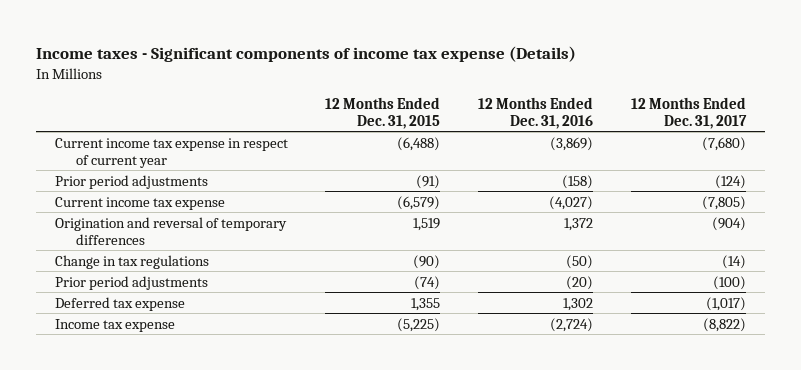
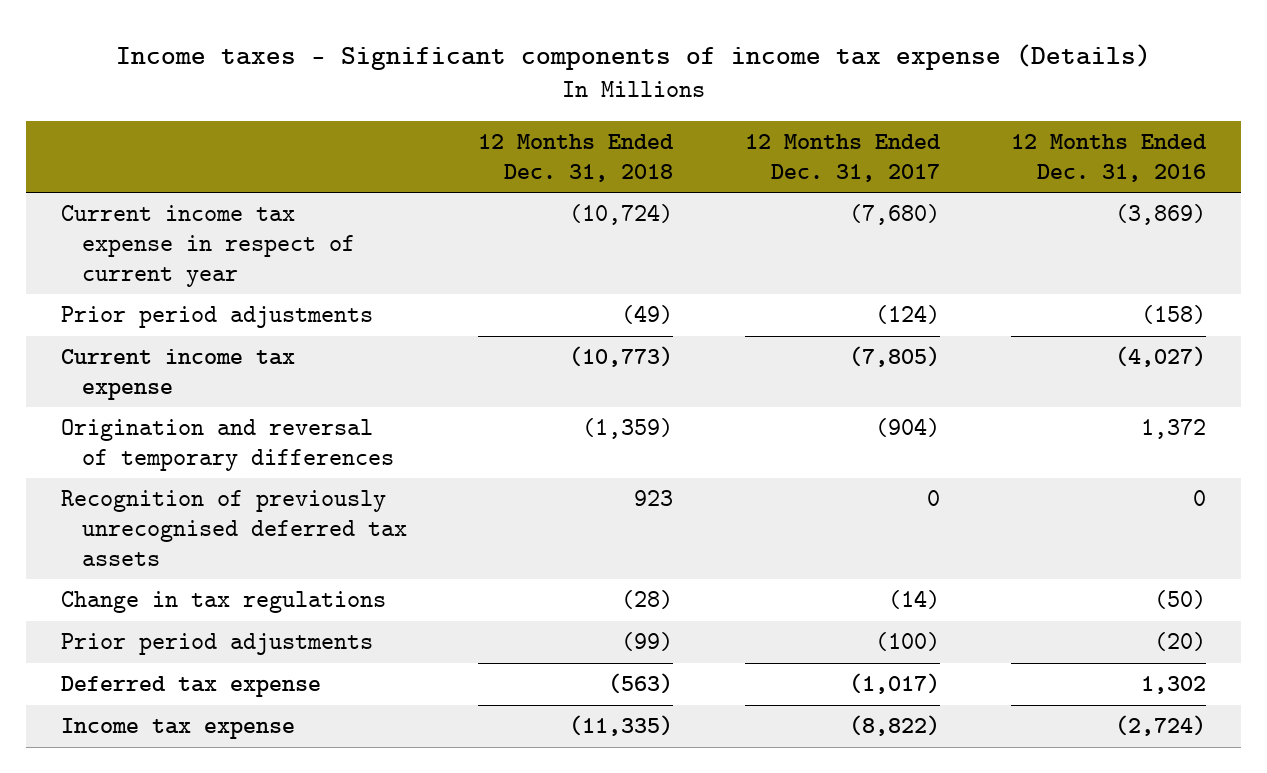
[325,96,441,129] 12 Months Ended Dec. 31, 2015 -> none
none -> [478,134,675,182] 12 Months Ended Dec. 31, 2018
none -> [61,490,408,566] Recognition of previously unrecognised deferred tax assets

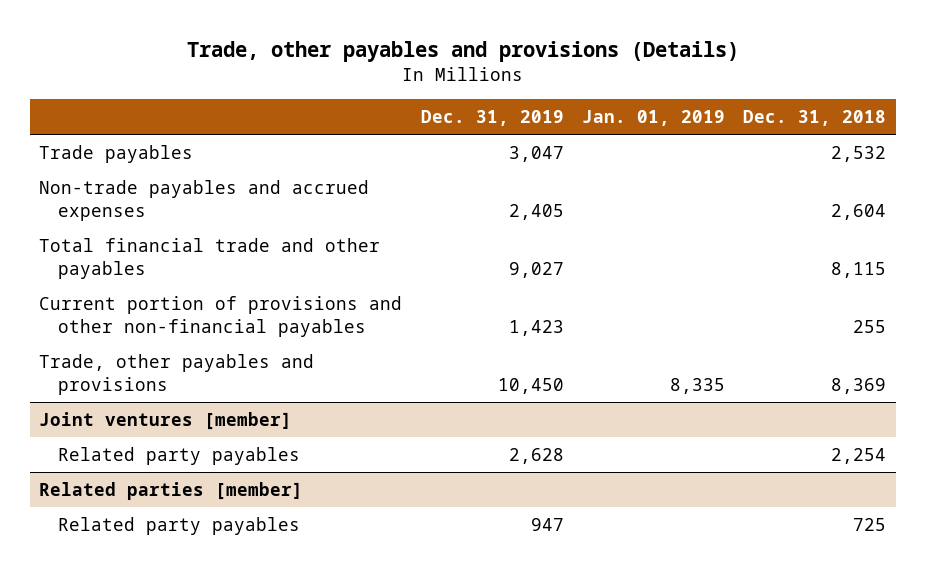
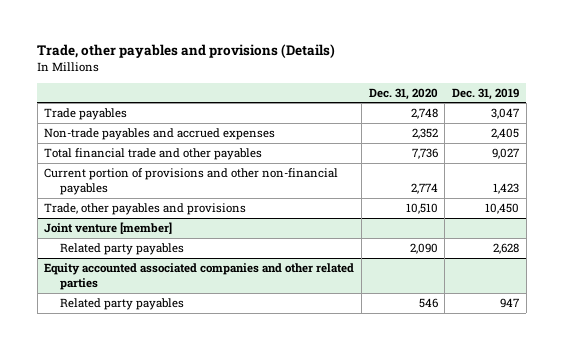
[581,109,725,126] Jan. 01, 2019 -> none
[743,109,887,126] Dec. 31, 2018 -> none
none -> [368,87,438,100] Dec. 31, 2020
[39,412,293,431] Joint ventures [member] -> [44,222,173,235] Joint venture [member]
[39,482,304,501] Related parties [member] -> [44,263,355,290] Equity accounted associated companies and other related parties

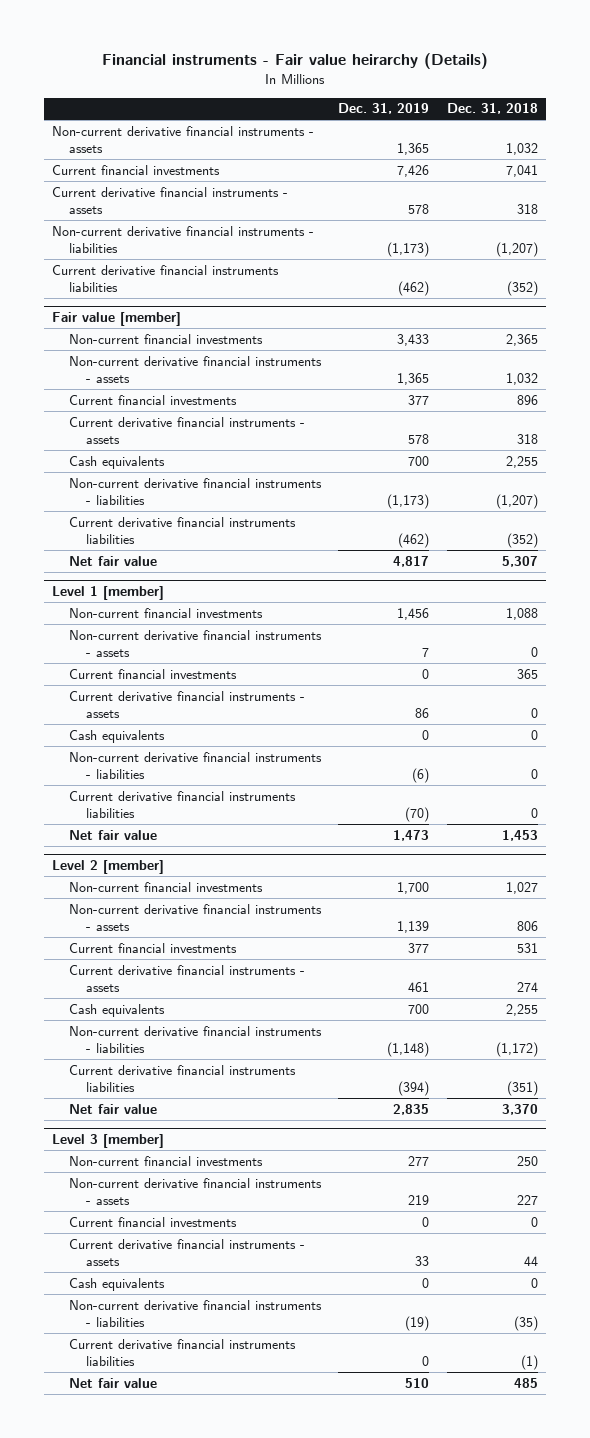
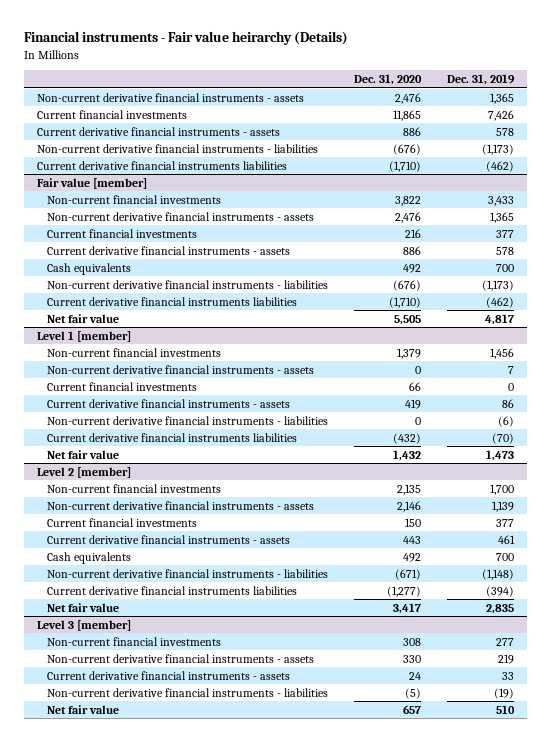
[446,103,538,115] Dec. 31, 2018 -> none
none -> [354,74,423,86] Dec. 31, 2020
[69,729,166,743] Cash equivalents -> none
[69,1216,238,1227] Current financial investments -> none
[69,1277,166,1291] Cash equivalents -> none
[69,1338,297,1367] Current derivative financial instruments liabilities -> none

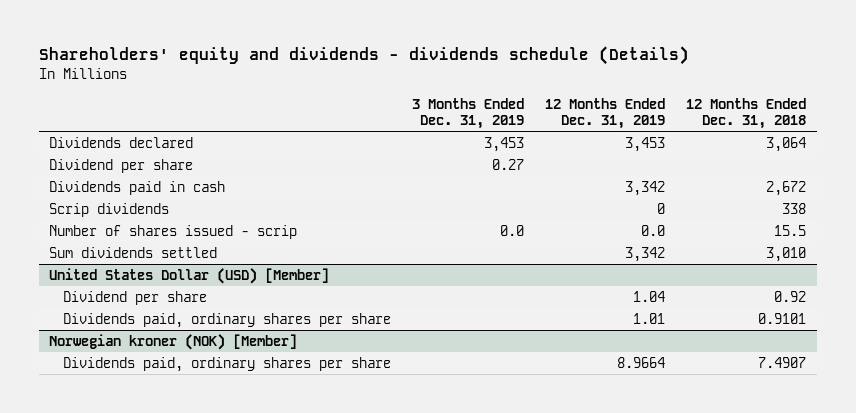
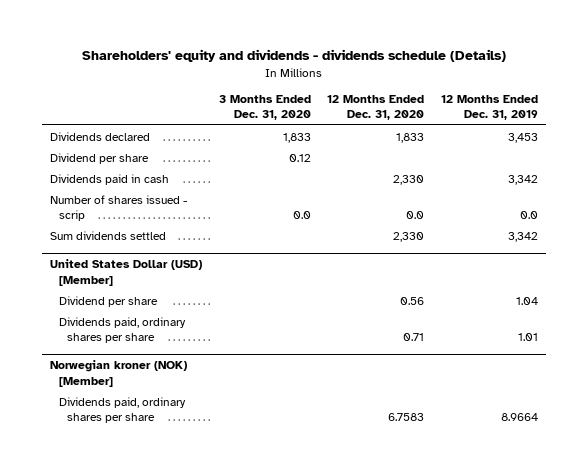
[412,97,525,130] 3 Months Ended Dec. 31, 2019 -> none
[686,97,807,130] 12 Months Ended Dec. 31, 2018 -> none
none -> [218,95,311,121] 3 Months Ended Dec. 31, 2020
none -> [327,95,425,121] 12 Months Ended Dec. 31, 2020
[49,202,170,217] Scrip dividends -> none

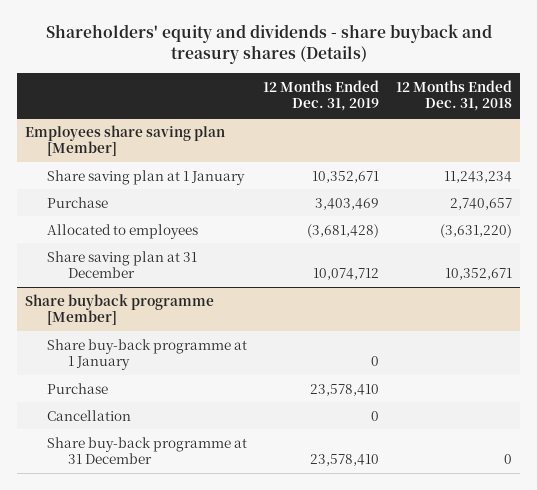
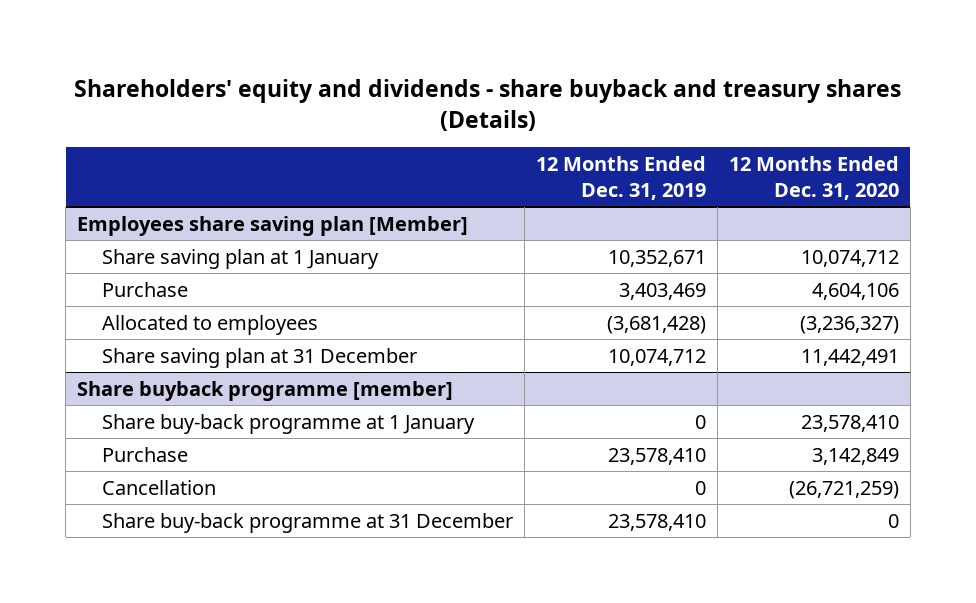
[395,79,512,112] 12 Months Ended Dec. 31, 2018 -> none
none -> [728,156,899,200] 12 Months Ended Dec. 31, 2020
[25,293,215,326] Share buyback programme [Member] -> [77,380,454,401] Share buyback programme [member]

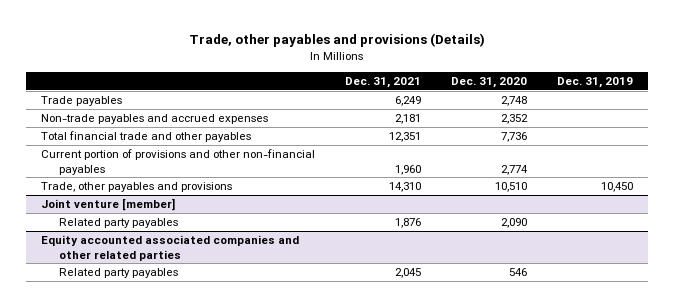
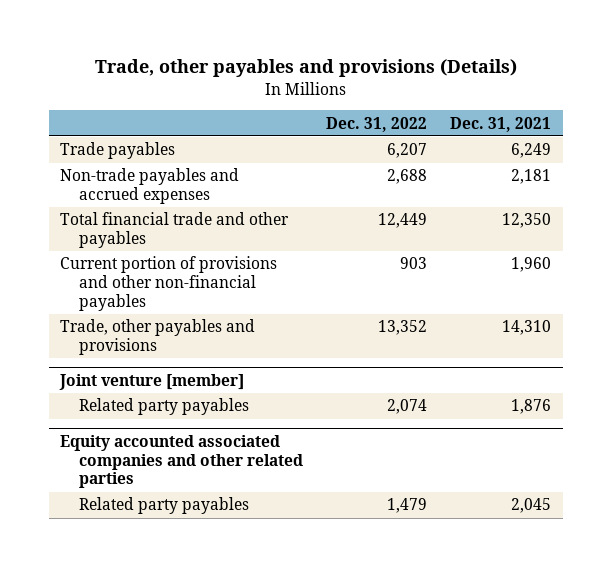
[451,76,528,88] Dec. 31, 2020 -> none
[557,76,634,88] Dec. 31, 2019 -> none
none -> [326,116,428,132] Dec. 31, 2022
[389,132,422,143] 12,351 -> [502,213,552,229] 12,350

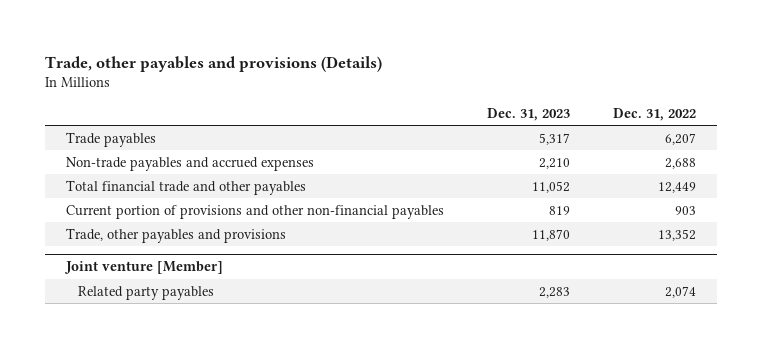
[450,116,552,132] Dec. 31, 2021 -> none
none -> [487,108,571,122] Dec. 31, 2023
[59,373,245,390] Joint venture [member] -> [64,261,224,275] Joint venture [Member]
[60,434,304,489] Equity accounted associated companies and other related parties -> none
[79,497,250,515] Related party payables -> none

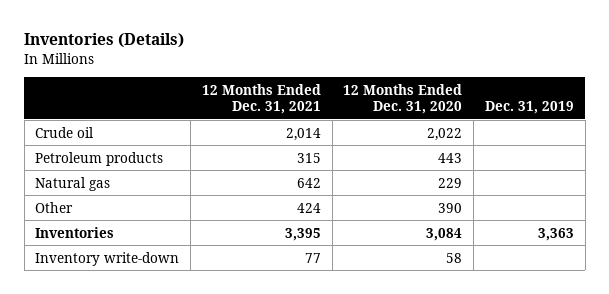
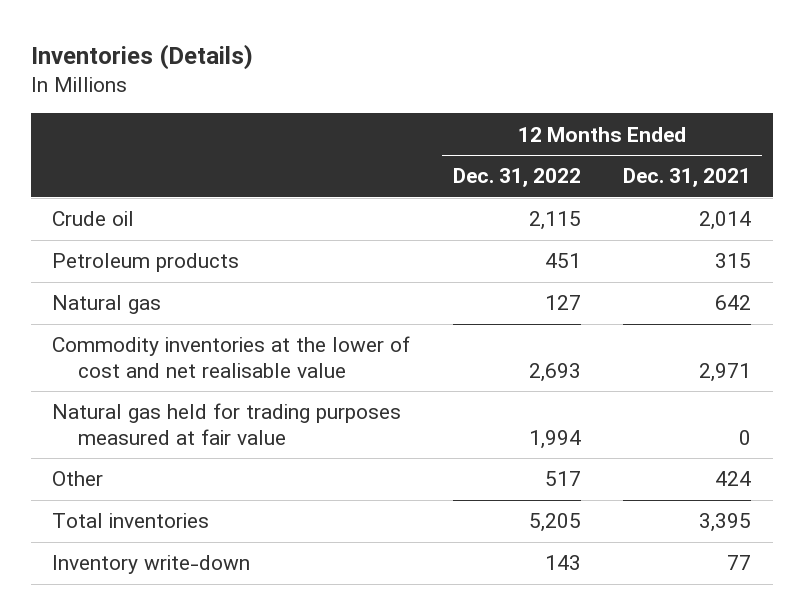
[343,83,463,115] 12 Months Ended Dec. 31, 2020 -> none
[484,101,574,115] Dec. 31, 2019 -> none
none -> [452,168,581,188] Dec. 31, 2022
none -> [52,336,411,378] Commodity inventories at the lower of cost and net realisable value
none -> [52,403,402,445] Natural gas held for trading purposes measured at fair value
[35,226,115,238] Inventories -> [52,513,210,529] Total inventories

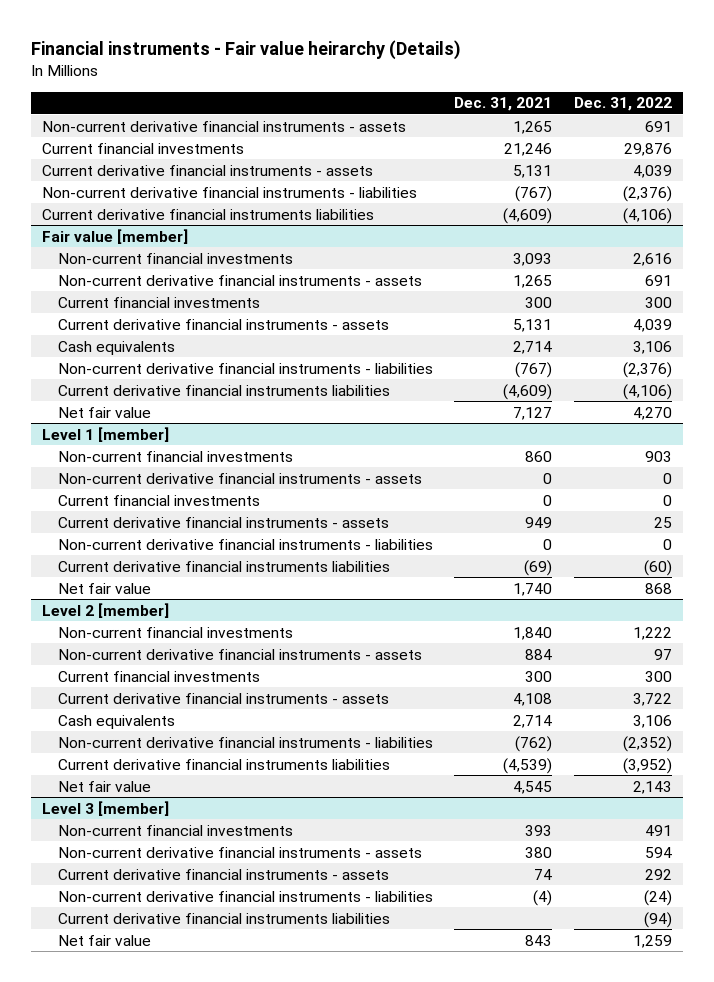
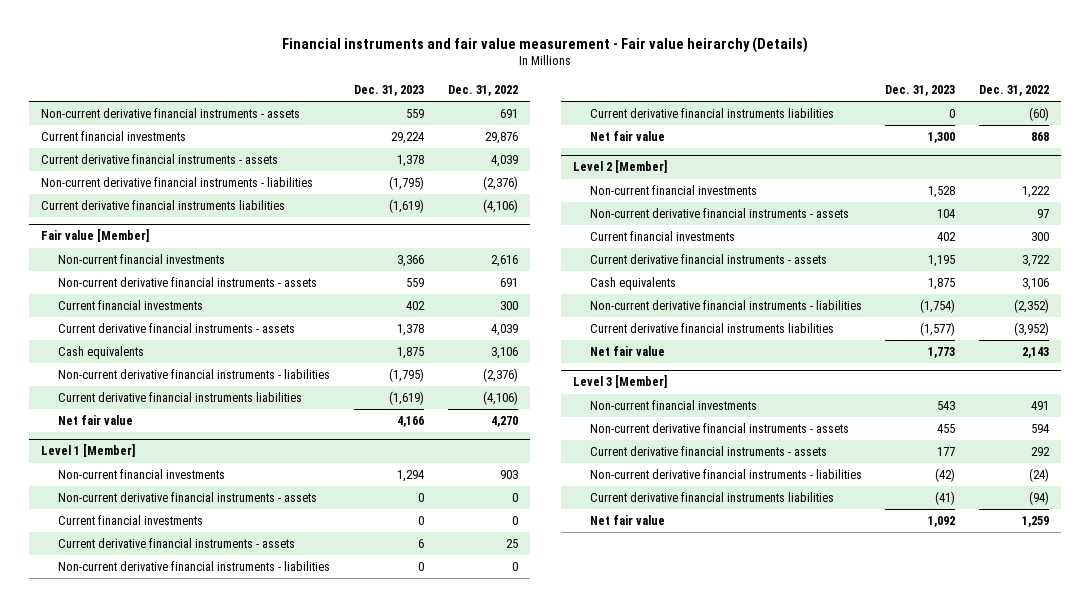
[31,40,462,61] Financial instruments - Fair value heirarchy (Details) -> [282,36,809,53] Financial instruments and fair value measurement - Fair value heirarchy (Details)
[454,97,553,112] Dec. 31, 2021 -> none
none -> [353,84,424,96] Dec. 31, 2023
[42,228,189,244] Fair value [member] -> [41,229,150,243] Fair value [Member]
[42,426,170,442] Level 1 [member] -> [41,444,136,458] Level 1 [Member]
[42,602,170,618] Level 2 [member] -> [572,160,667,174] Level 2 [Member]
[42,800,170,816] Level 3 [member] -> [572,375,667,389] Level 3 [Member]

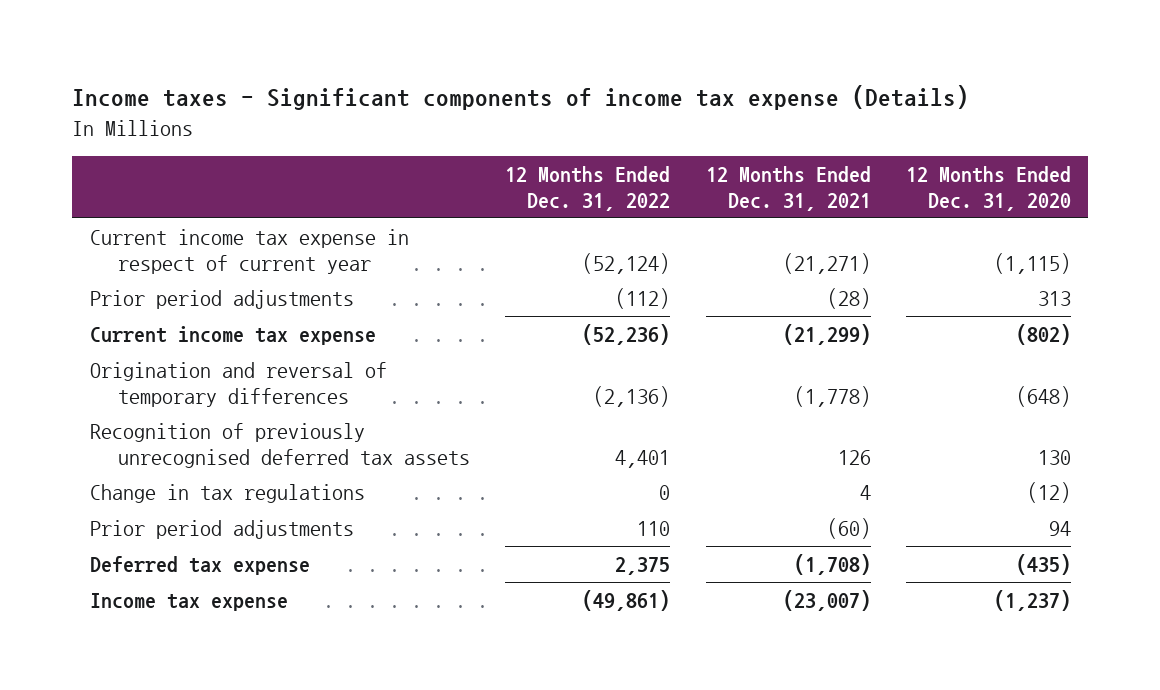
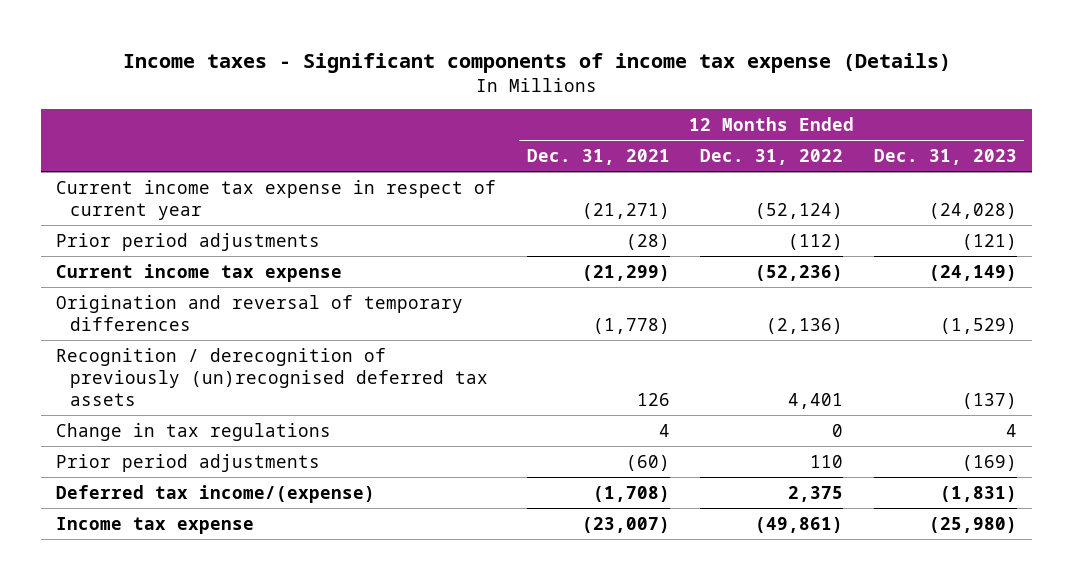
[905,165,1071,211] 12 Months Ended Dec. 31, 2020 -> none
none -> [873,148,1017,165] Dec. 31, 2023
[89,422,471,468] Recognition of previously unrecognised deferred tax assets -> [56,347,488,407] Recognition / derecognition of previously (un)recognised deferred tax assets
[89,555,310,575] Deferred tax expense -> [56,484,376,503] Deferred tax income/(expense)

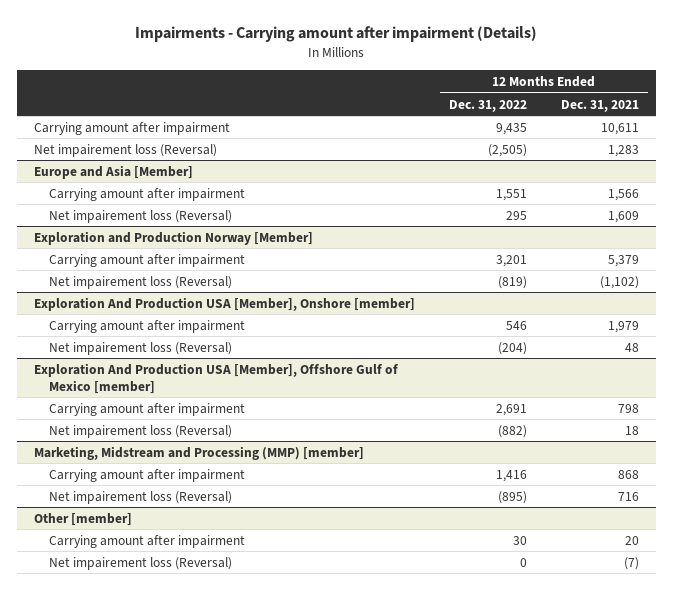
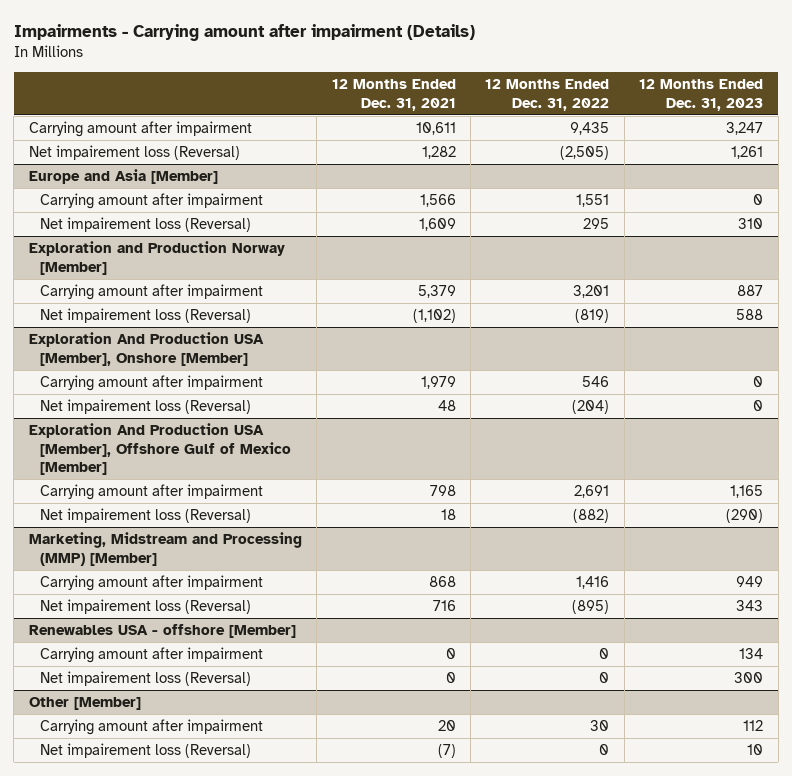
none -> [639,79,764,111] 12 Months Ended Dec. 31, 2023
[608,144,640,157] 1,283 -> [421,146,456,160] 1,282
[33,296,415,311] Exploration And Production USA [Member], Onshore [member] -> [28,332,264,366] Exploration And Production USA [Member], Onshore [Member]
[33,362,399,394] Exploration And Production USA [Member], Offshore Gulf of Mexico [member] -> [28,423,292,476] Exploration And Production USA [Member], Offshore Gulf of Mexico [Member]
[33,445,364,460] Marketing, Midstream and Processing (MMP) [member] -> [28,532,302,566] Marketing, Midstream and Processing (MMP) [Member]
none -> [28,624,296,639] Renewables USA - offshore [Member]
none -> [40,647,264,664] Carrying amount after impairment
none -> [40,671,252,687] Net impairement loss (Reversal)
[33,512,132,526] Other [member] -> [28,697,141,711] Other [Member]

